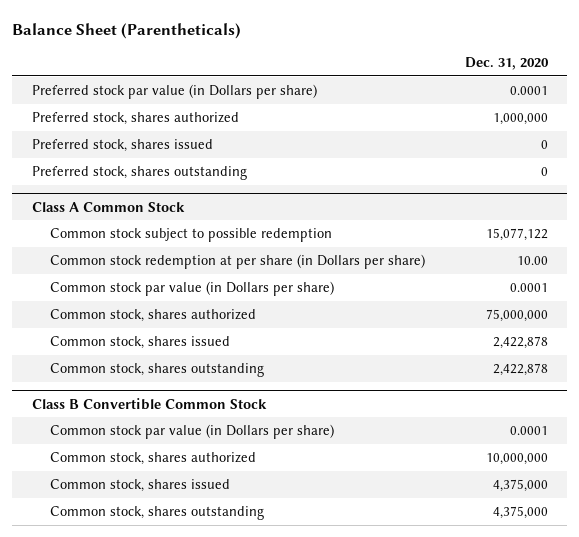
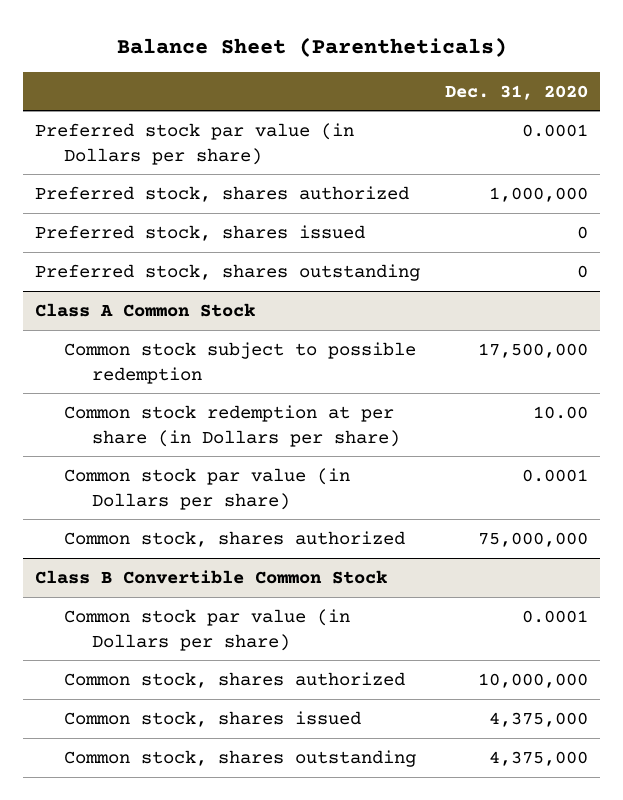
[485,228,548,242] 15,077,122 -> [477,342,588,358] 17,500,000
[49,336,230,350] Common stock, shares issued -> none
[49,363,264,378] Common stock, shares outstanding -> none

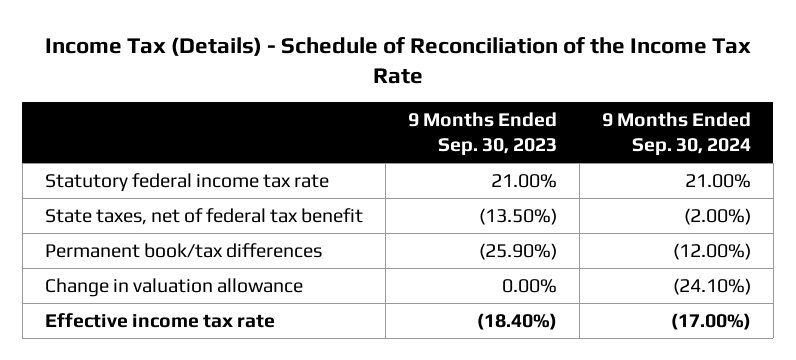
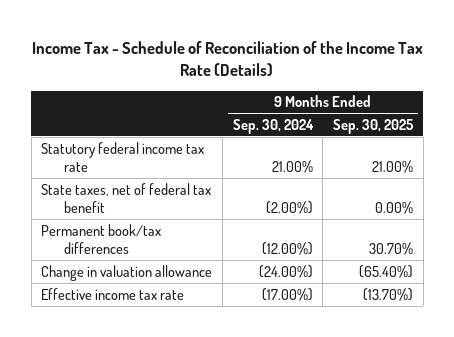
[44,36,751,84] Income Tax (Details) - Schedule of Reconciliation of the Income Tax Rate -> [32,40,424,77] Income Tax - Schedule of Reconciliation of the Income Tax Rate (Details)
[407,112,557,156] 9 Months Ended Sep. 30, 2023 -> none
none -> [332,118,414,134] Sep. 30, 2025
[672,277,751,295] (24.10%) -> [258,264,313,278] (24.00%)

